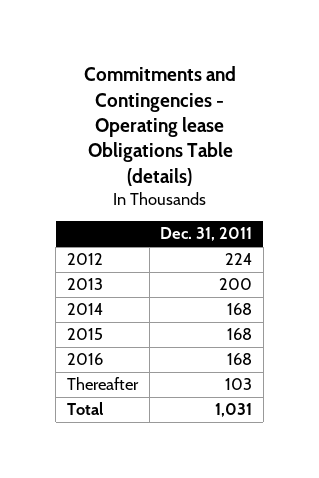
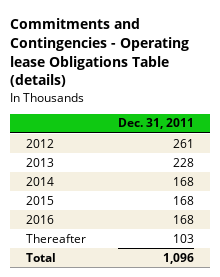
[225,253,253,266] 224 -> [173,138,195,148] 261
[219,278,253,291] 200 -> [173,157,195,167] 228
[215,403,253,418] 1,031 -> [163,252,195,264] 1,096

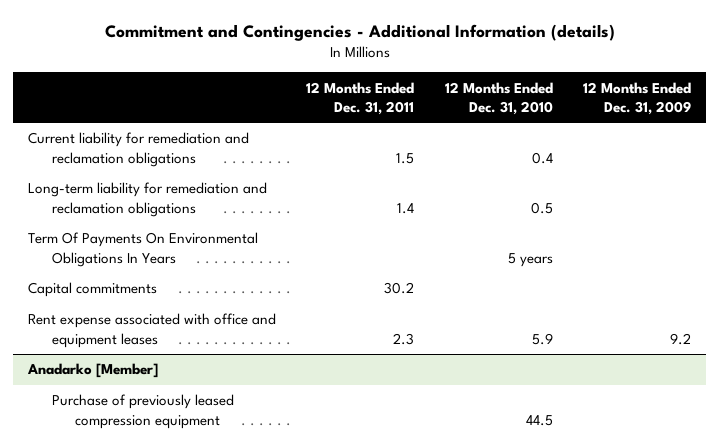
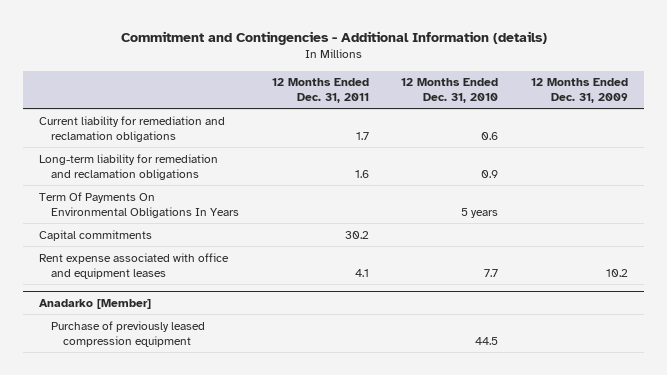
[396,152,415,164] 1.5 -> [355,131,369,140] 1.7
[531,151,553,164] 0.4 -> [481,131,499,140] 0.6
[397,202,415,214] 1.4 -> [354,169,369,178] 1.6
[530,201,553,214] 0.5 -> [481,169,499,178] 0.9
[393,332,415,345] 2.3 -> [354,268,369,277] 4.1
[531,332,553,345] 5.9 -> [484,268,499,277] 7.7
[669,332,691,345] 9.2 -> [606,268,629,277] 10.2

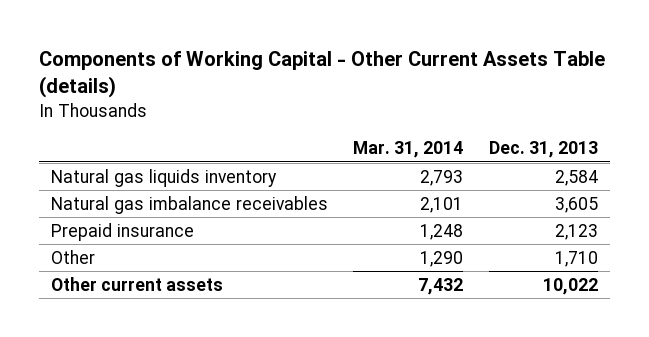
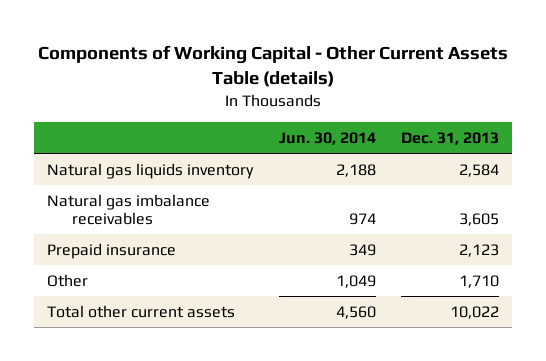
[353,141,464,159] Mar. 31, 2014 -> none
none -> [278,132,376,146] Jun. 30, 2014
[51,276,224,291] Other current assets -> [46,304,235,318] Total other current assets

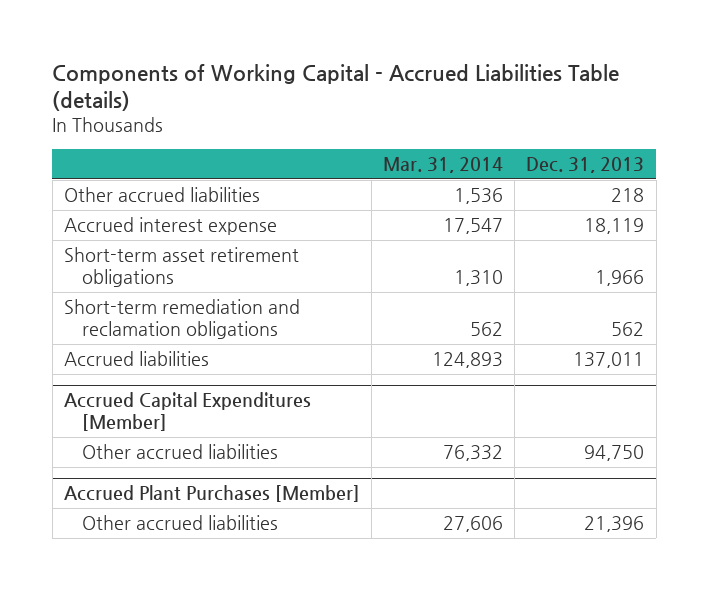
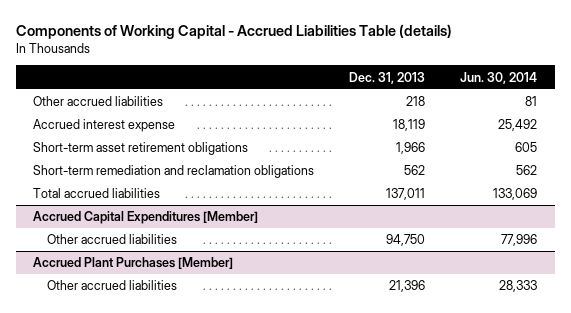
[383,157,504,174] Mar. 31, 2014 -> none
none -> [460,71,538,84] Jun. 30, 2014
[63,351,209,367] Accrued liabilities -> [33,188,161,199] Total accrued liabilities

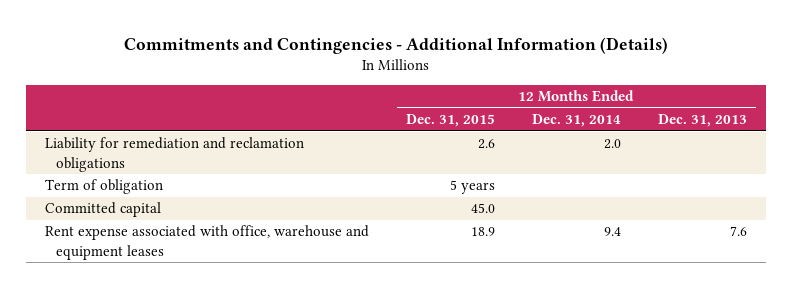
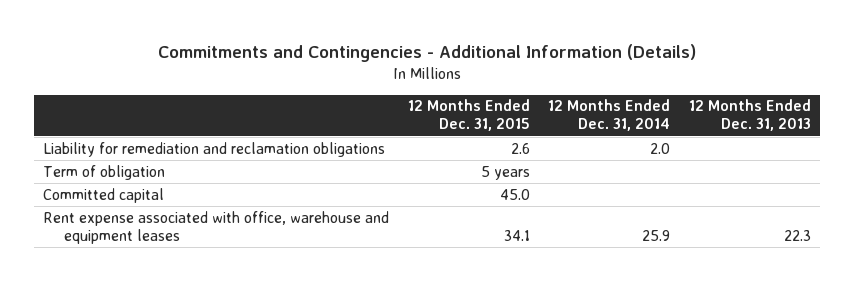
[470,227,495,237] 18.9 -> [503,229,530,241] 34.1
[603,227,621,237] 9.4 -> [642,229,671,241] 25.9
[730,226,748,237] 7.6 -> [783,229,811,241] 22.3

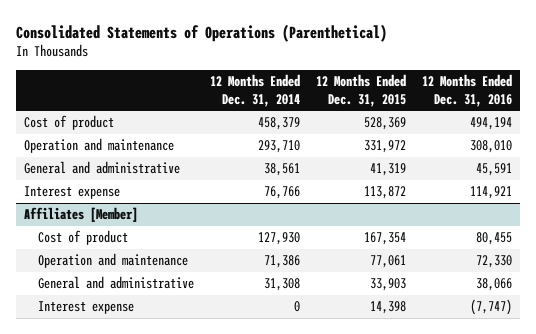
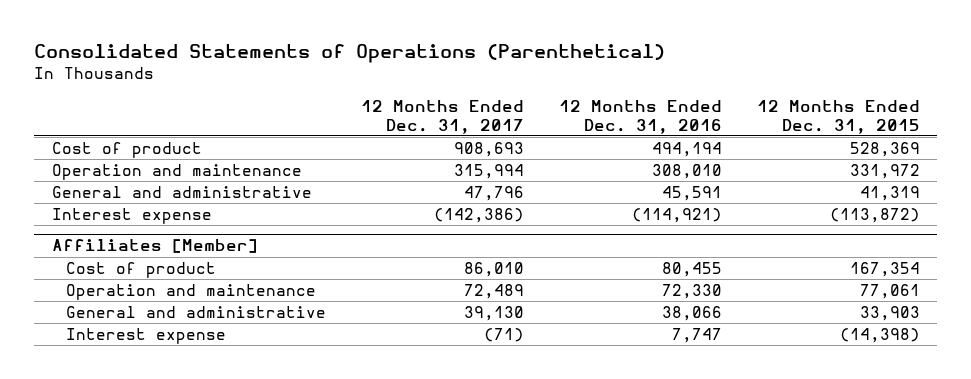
[209,74,300,107] 12 Months Ended Dec. 31, 2014 -> none
none -> [361,100,525,134] 12 Months Ended Dec. 31, 2017
[363,186,406,200] 113,872 -> [829,208,920,224] (113,872)
[469,186,512,200] 114,921 -> [631,208,722,224] (114,921)
[369,301,406,315] 14,398 -> [839,328,920,344] (14,398)
[469,299,512,316] (7,747) -> [671,328,722,344] 7,747

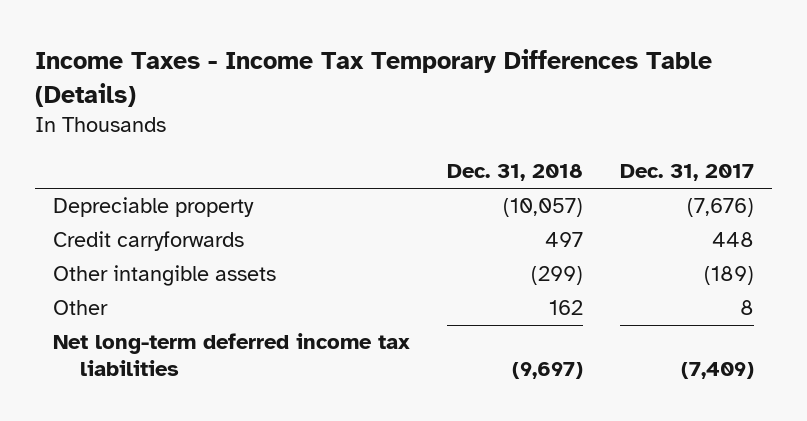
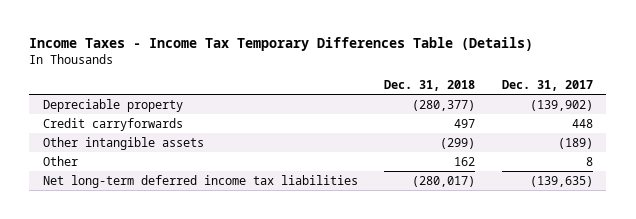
[503,198,584,218] (10,057) -> [412,99,476,111] (280,377)
[686,198,754,218] (7,676) -> [530,99,594,111] (139,902)
[512,362,584,380] (9,697) -> [412,175,476,187] (280,017)
[680,362,754,380] (7,409) -> [530,175,594,187] (139,635)

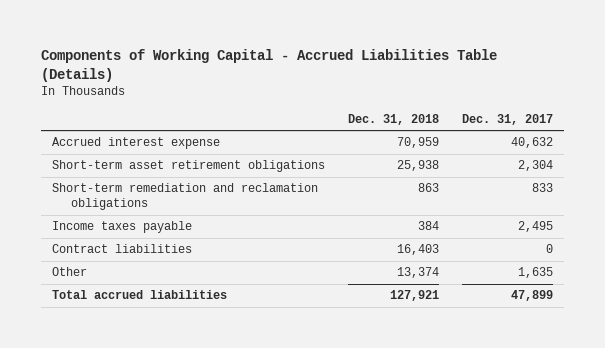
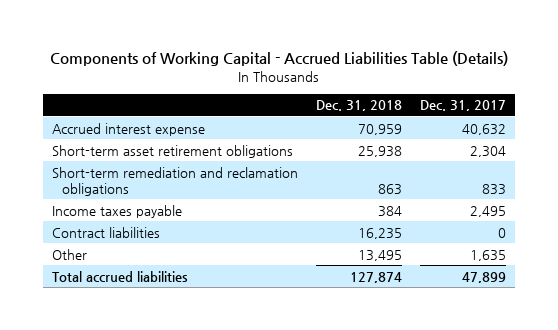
[397,244,440,256] 16,403 -> [357,227,402,239] 16,235
[397,267,440,279] 13,374 -> [357,249,402,261] 13,495
[390,290,440,302] 127,921 -> [349,271,402,283] 127,874

